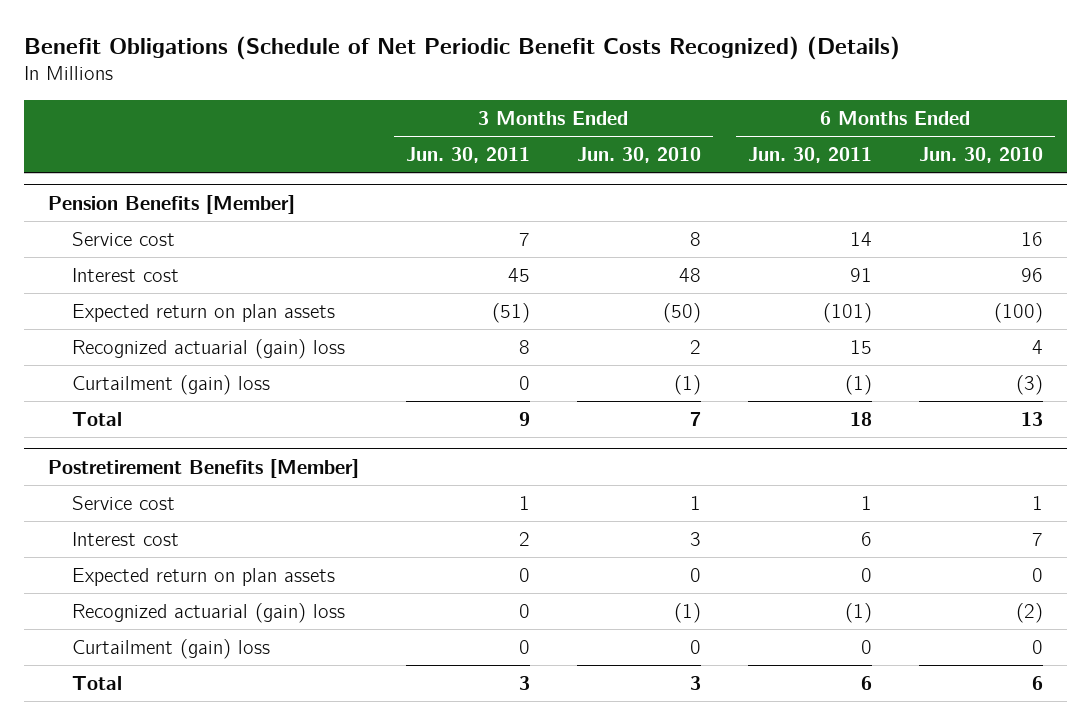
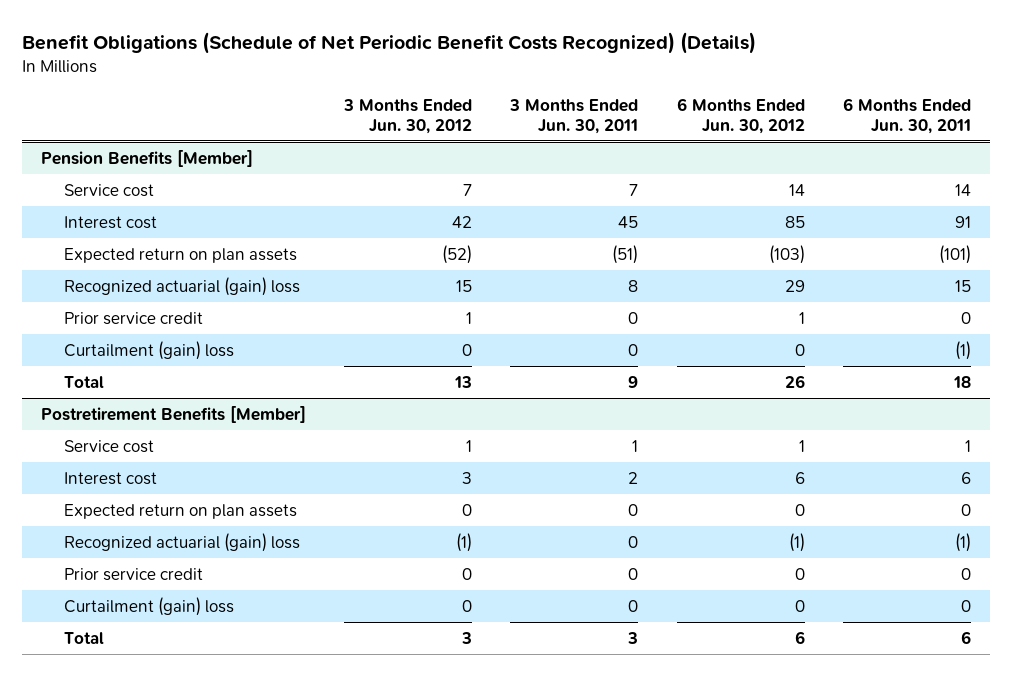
[576,146,701,163] Jun. 30, 2010 -> none
[918,146,1043,163] Jun. 30, 2010 -> none
none -> [343,98,473,134] 3 Months Ended Jun. 30, 2012
none -> [676,97,805,134] 6 Months Ended Jun. 30, 2012
none -> [64,311,204,325] Prior service credit
none -> [64,567,204,581] Prior service credit

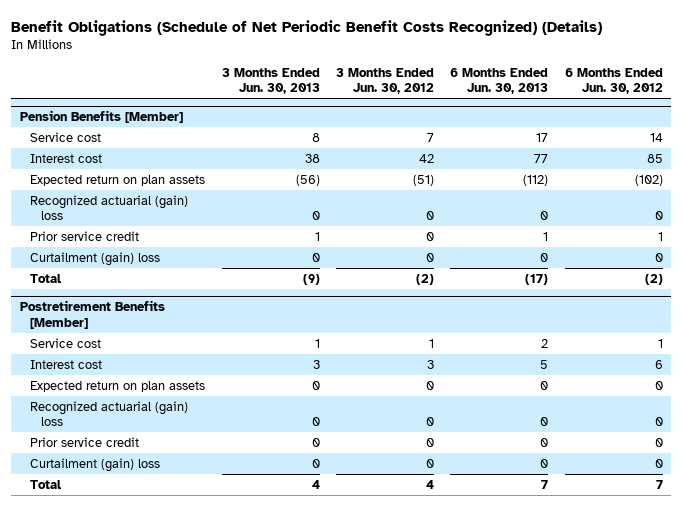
[509,98,639,134] 3 Months Ended Jun. 30, 2011 -> none
[842,97,971,134] 6 Months Ended Jun. 30, 2011 -> none
none -> [221,67,320,95] 3 Months Ended Jun. 30, 2013
none -> [450,67,549,95] 6 Months Ended Jun. 30, 2013
[442,244,473,264] (52) -> [412,174,434,186] (51)
[768,244,805,264] (103) -> [634,174,663,186] (102)
[456,279,473,292] 15 -> [425,210,434,220] 0
[784,279,805,292] 29 -> [654,210,663,220] 0
[466,311,473,324] 1 -> [425,231,434,241] 0
[454,375,473,388] 13 -> [415,273,434,285] (2)
[784,374,805,388] 26 -> [644,273,663,285] (2)
[456,532,473,552] (1) -> [425,416,434,426] 0
[788,532,805,552] (1) -> [654,416,663,426] 0
[461,631,473,644] 3 -> [425,479,434,489] 4
[794,630,805,644] 6 -> [655,479,663,489] 7

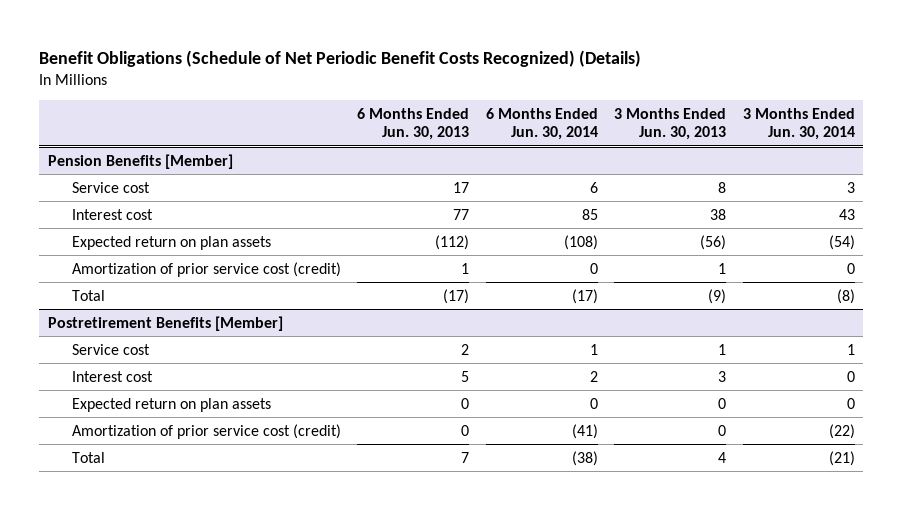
[335,67,434,95] 3 Months Ended Jun. 30, 2012 -> none
[564,67,663,95] 6 Months Ended Jun. 30, 2012 -> none
none -> [485,108,598,141] 6 Months Ended Jun. 30, 2014
none -> [742,108,855,141] 3 Months Ended Jun. 30, 2014
[30,194,189,220] Recognized actuarial (gain) loss -> none
[30,251,161,266] Curtailment (gain) loss -> none
[30,230,140,241] Prior service credit -> [71,261,341,277] Amortization of prior service cost (credit)
[30,400,189,426] Recognized actuarial (gain) loss -> none
[30,457,161,472] Curtailment (gain) loss -> none
[30,436,140,447] Prior service credit -> [71,423,341,439] Amortization of prior service cost (credit)

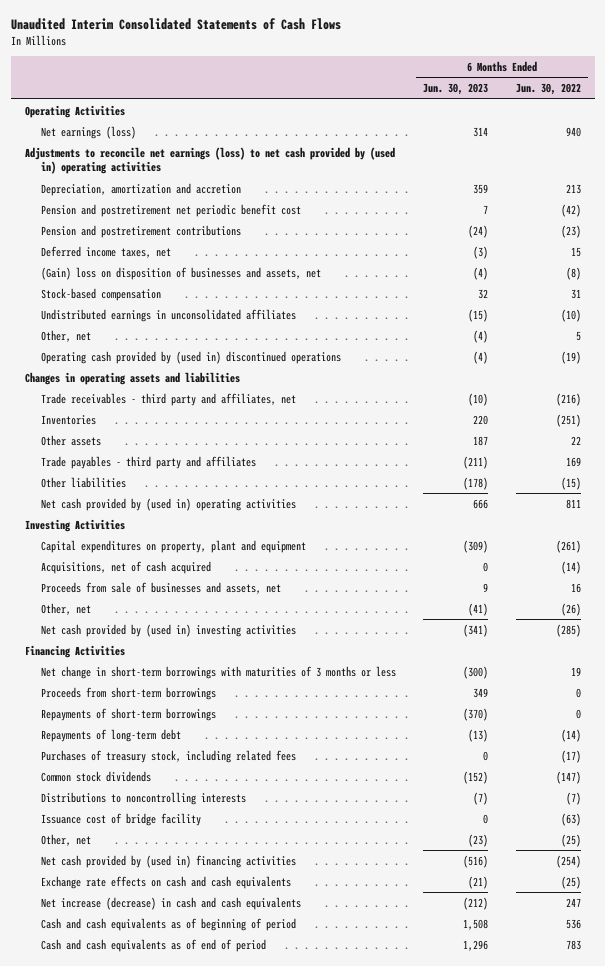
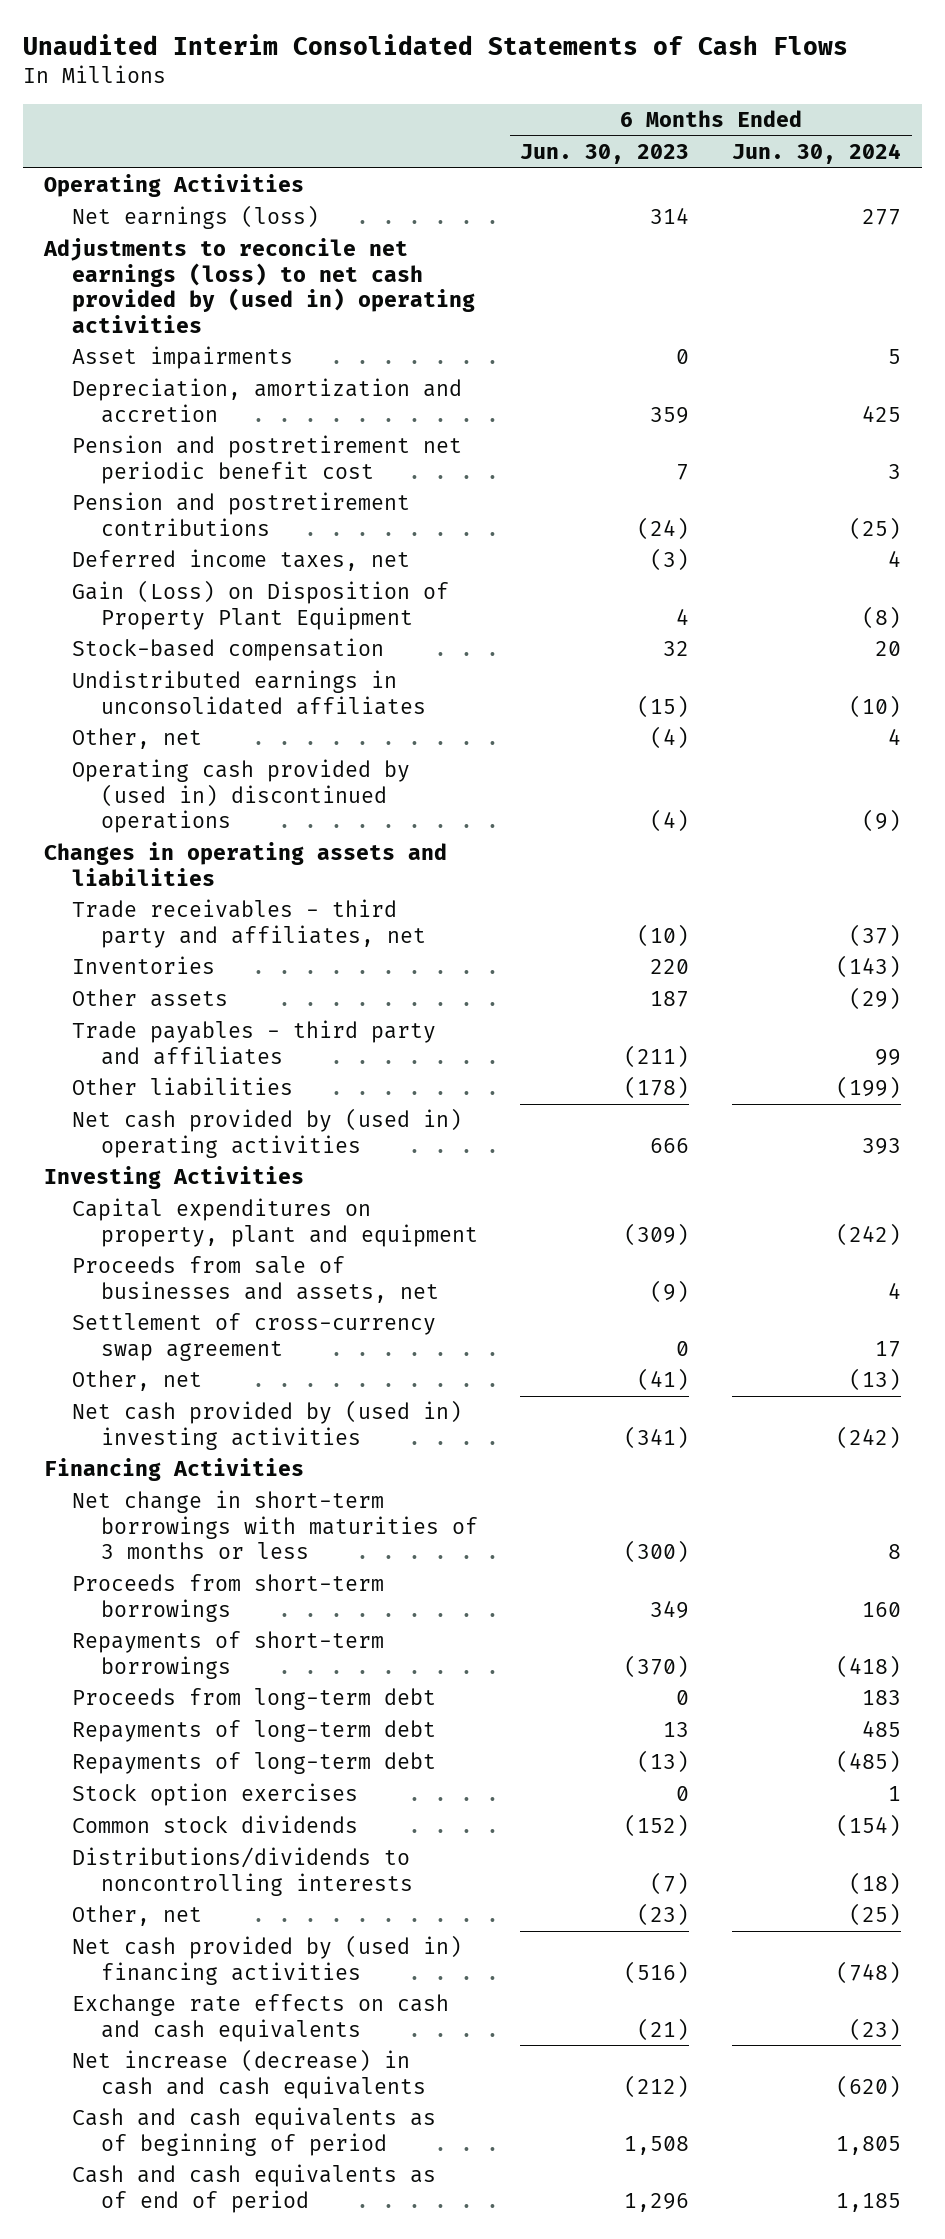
[515,83,581,96] Jun. 30, 2022 -> none
none -> [731,143,901,165] Jun. 30, 2024
none -> [72,346,294,370] Asset impairments
[40,266,321,280] (Gain) loss on disposition of businesses and assets, net -> [72,580,450,630] Gain (Loss) on Disposition of Property Plant Equipment
[473,266,489,280] (4) -> [676,607,690,625] 4
[40,560,211,574] Acquisitions, net of cash acquired -> none
[483,582,489,592] 9 -> [650,1279,690,1303] (9)
none -> [72,1313,437,1361] Settlement of cross-currency swap agreement
none -> [72,1688,437,1711] Proceeds from long-term debt
none -> [72,1720,437,1743] Repayments of long-term debt
[40,749,296,763] Purchases of treasury stock, including related fees -> none
none -> [72,1783,359,1807] Stock option exercises
[40,812,201,826] Issuance cost of bridge facility -> none
[40,791,246,805] Distributions to noncontrolling interests -> [72,1847,413,1896] Distributions/dividends to noncontrolling interests

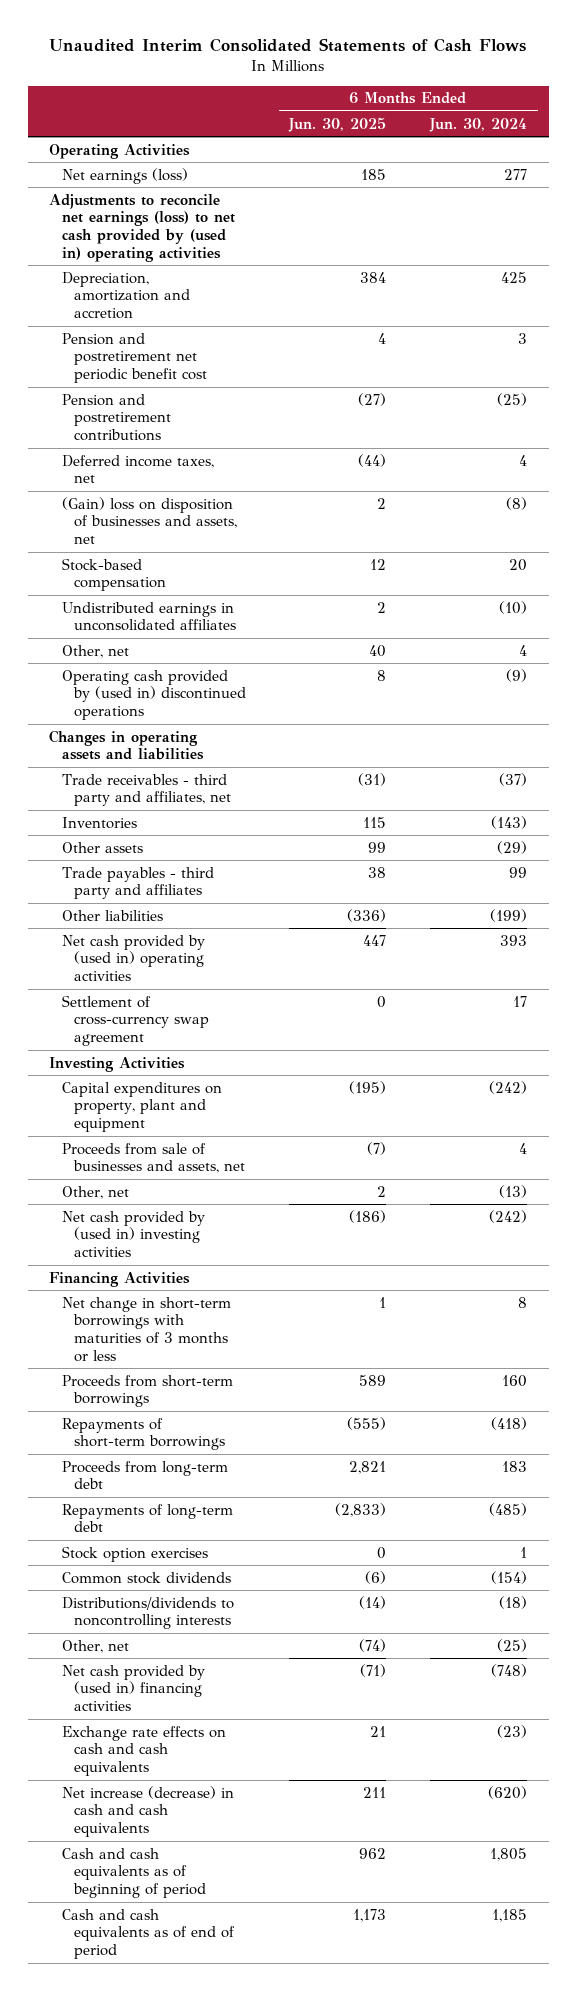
[520,144,690,165] Jun. 30, 2023 -> none
none -> [288,116,387,132] Jun. 30, 2025
[72,346,294,370] Asset impairments -> none
[72,580,450,630] Gain (Loss) on Disposition of Property Plant Equipment -> [61,496,237,545] (Gain) loss on disposition of businesses and assets, net
[72,1313,437,1361] Settlement of cross-currency swap agreement -> [61,994,209,1047] Settlement of cross-currency swap agreement
[72,1720,437,1743] Repayments of long-term debt -> none

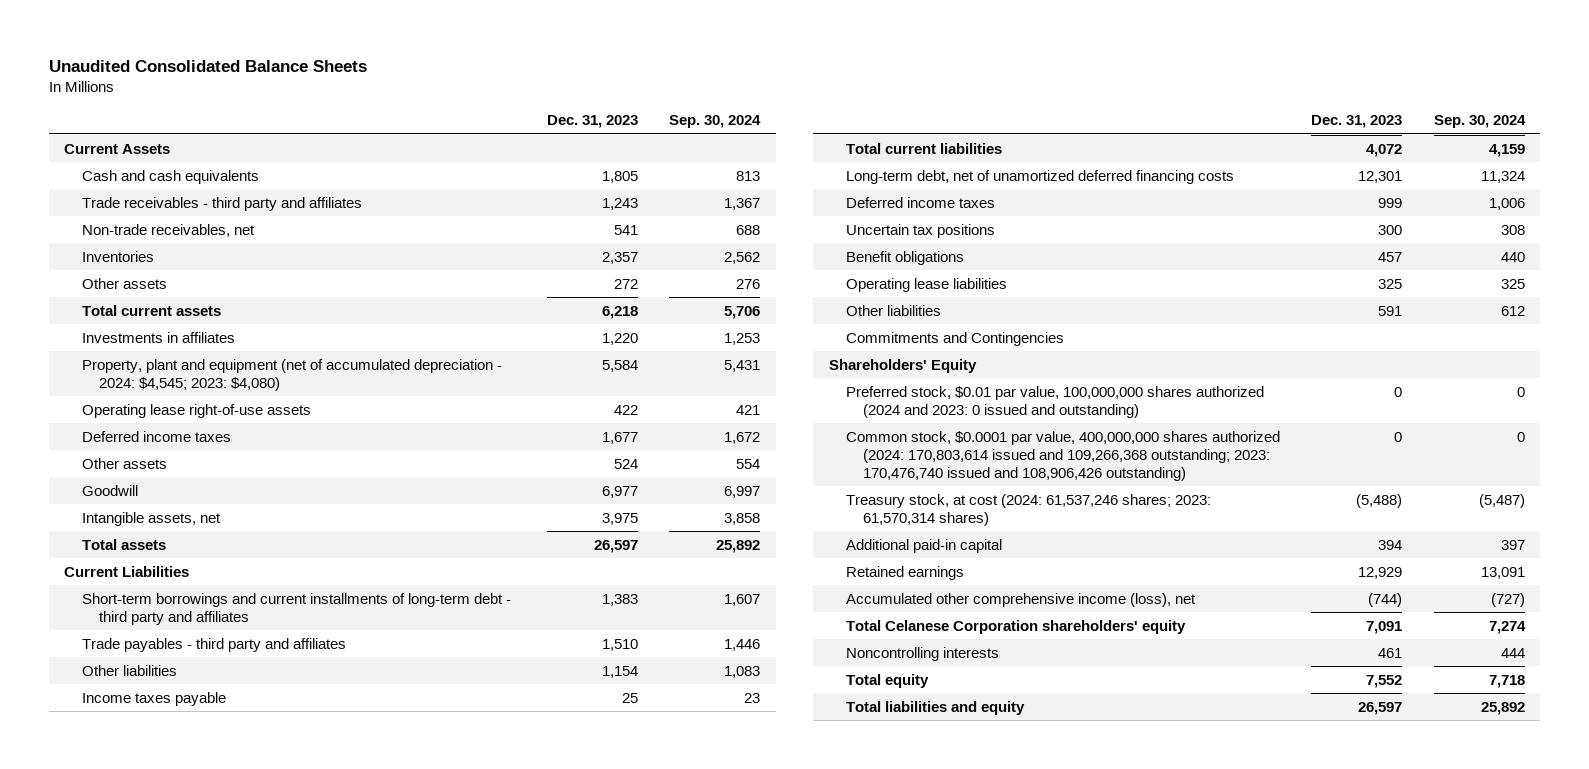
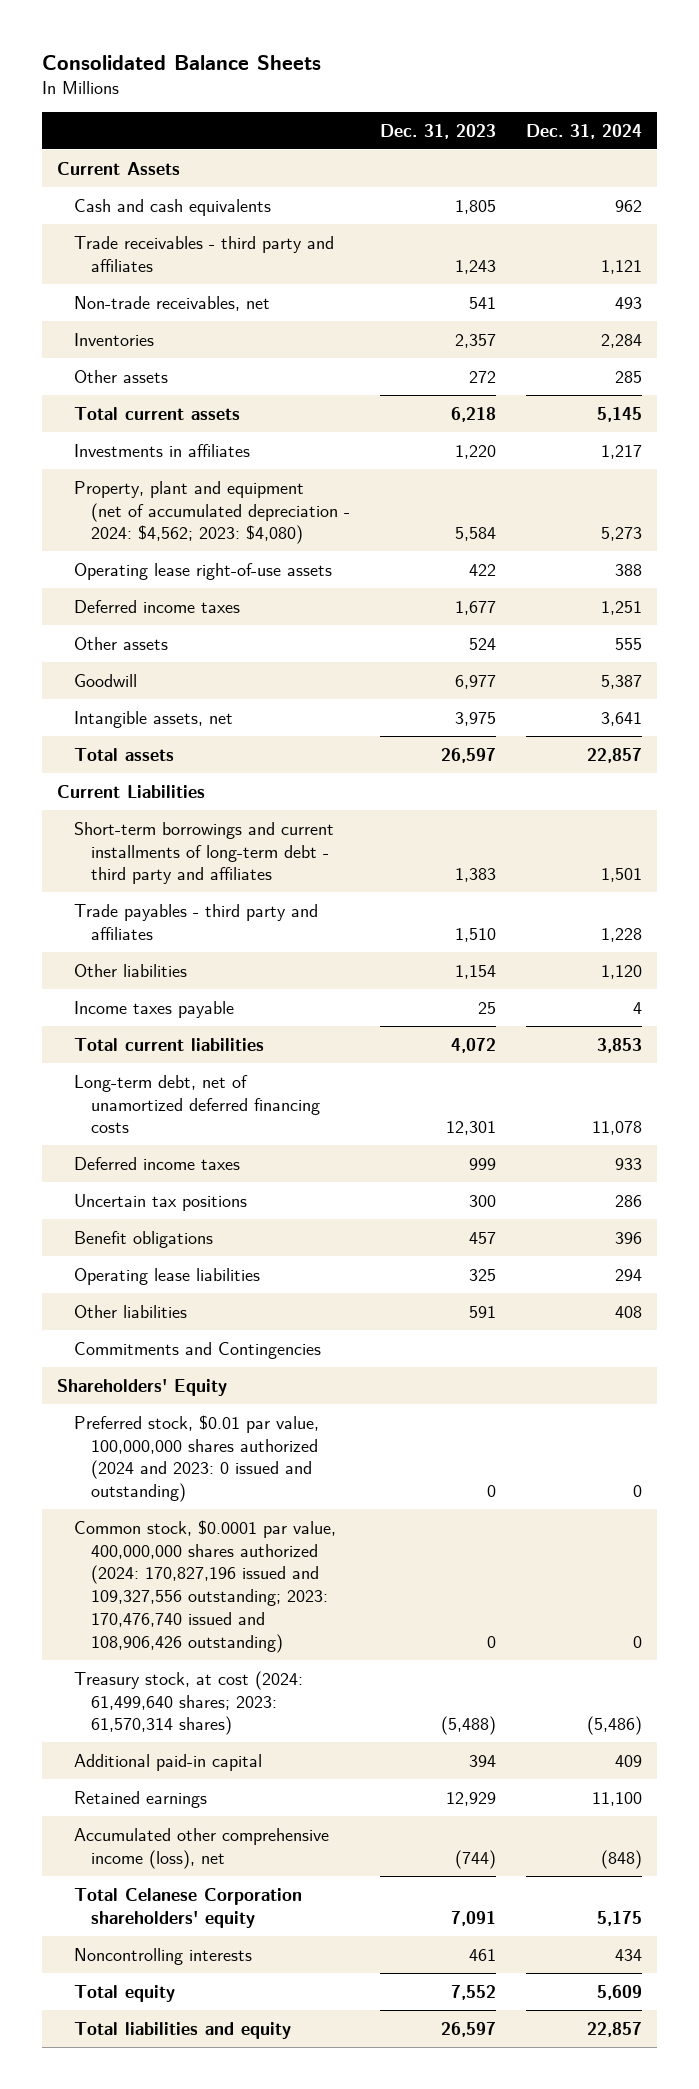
[48,59,367,72] Unaudited Consolidated Balance Sheets -> [42,54,322,70] Consolidated Balance Sheets
[669,115,762,129] Sep. 30, 2024 -> none
none -> [526,123,643,139] Dec. 31, 2024
[81,358,502,391] Property, plant and equipment (net of accumulated depreciation - 2024: $4,545; 2023: $4,080) -> [74,480,351,545] Property, plant and equipment (net of accumulated depreciation - 2024: $4,562; 2023: $4,080)
[845,430,1280,481] Common stock, $0.0001 par value, 400,000,000 shares authorized (2024: 170,803,614 issued and 109,266,368 outstanding; 2023: 170,476,740 issued and 108,906,426 outstanding) -> [74,1519,337,1654] Common stock, $0.0001 par value, 400,000,000 shares authorized (2024: 170,827,196 issued and 109,327,556 outstanding; 2023: 170,476,740 issued and 108,906,426 outstanding)
[845,493,1211,526] Treasury stock, at cost (2024: 61,537,246 shares; 2023: 61,570,314 shares) -> [74,1670,304,1736] Treasury stock, at cost (2024: 61,499,640 shares; 2023: 61,570,314 shares)

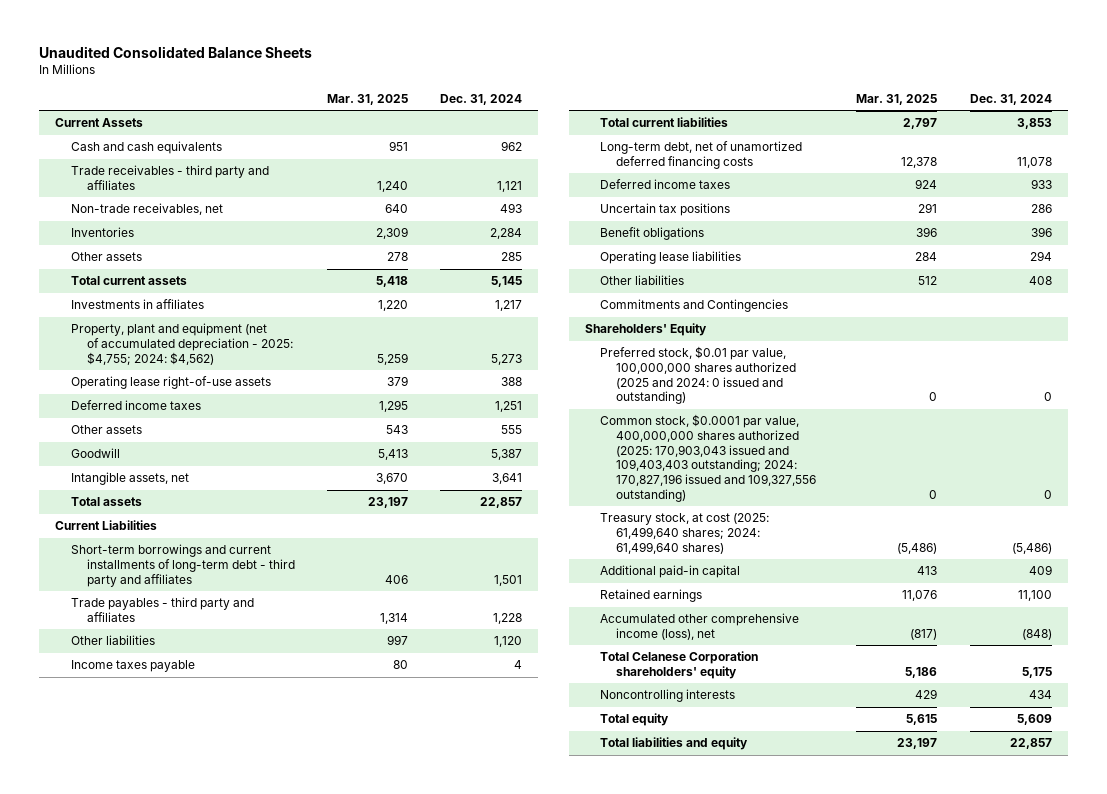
[42,54,322,70] Consolidated Balance Sheets -> [39,45,313,58] Unaudited Consolidated Balance Sheets
[380,123,497,139] Dec. 31, 2023 -> none
none -> [326,93,408,105] Mar. 31, 2025
[74,480,351,545] Property, plant and equipment (net of accumulated depreciation - 2024: $4,562; 2023: $4,080) -> [70,323,293,365] Property, plant and equipment (net of accumulated depreciation - 2025: $4,755; 2024: $4,562)
[74,1414,320,1503] Preferred stock, $0.01 par value, 100,000,000 shares authorized (2024 and 2023: 0 issued and outstanding) -> [600,346,797,405] Preferred stock, $0.01 par value, 100,000,000 shares authorized (2025 and 2024: 0 issued and outstanding)
[74,1519,337,1654] Common stock, $0.0001 par value, 400,000,000 shares authorized (2024: 170,827,196 issued and 109,327,556 outstanding; 2023: 170,476,740 issued and 108,906,426 outstanding) -> [600,414,817,502] Common stock, $0.0001 par value, 400,000,000 shares authorized (2025: 170,903,043 issued and 109,403,403 outstanding; 2024: 170,827,196 issued and 109,327,556 outstanding)
[74,1670,304,1736] Treasury stock, at cost (2024: 61,499,640 shares; 2023: 61,570,314 shares) -> [600,513,770,554] Treasury stock, at cost (2025: 61,499,640 shares; 2024: 61,499,640 shares)

